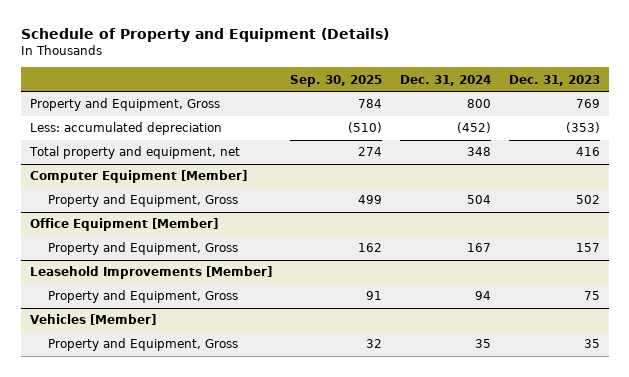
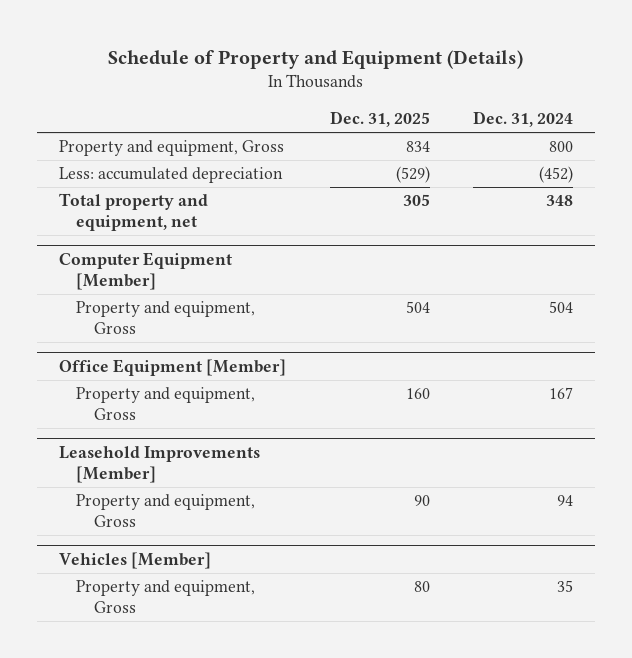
[289,74,382,87] Sep. 30, 2025 -> none
[508,74,600,86] Dec. 31, 2023 -> none
none -> [329,111,430,128] Dec. 31, 2025
[29,98,220,112] Property and Equipment, Gross -> [58,140,284,157] Property and equipment, Gross
[47,194,238,208] Property and Equipment, Gross -> [76,301,256,335] Property and equipment, Gross
[47,242,238,256] Property and Equipment, Gross -> [76,387,256,421] Property and equipment, Gross
[47,290,238,304] Property and Equipment, Gross -> [76,494,256,528] Property and equipment, Gross
[47,338,238,352] Property and Equipment, Gross -> [76,580,256,614] Property and equipment, Gross

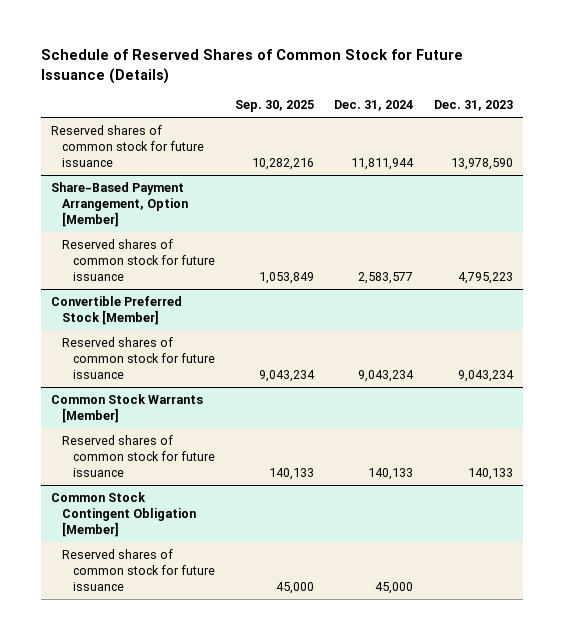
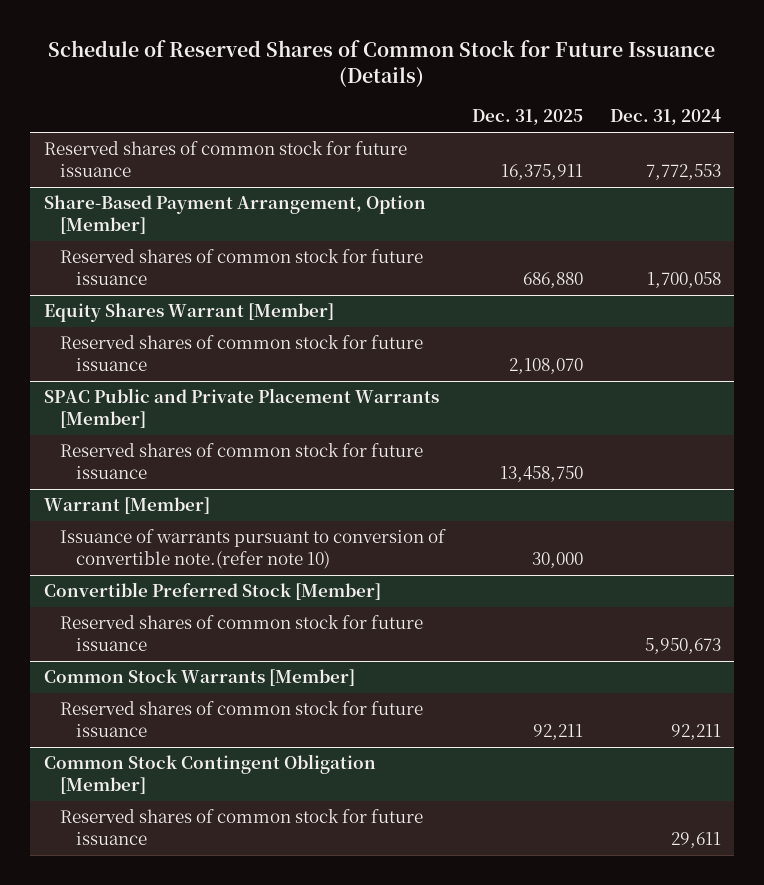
[235,100,315,113] Sep. 30, 2025 -> none
[433,100,513,112] Dec. 31, 2023 -> none
none -> [471,109,583,126] Dec. 31, 2025
[351,158,415,171] 11,811,944 -> [645,164,721,181] 7,772,553
[358,272,414,285] 2,583,577 -> [646,272,721,289] 1,700,058
none -> [43,303,334,323] Equity Shares Warrant [Member]
none -> [59,335,423,372] Reserved shares of common stock for future issuance
none -> [43,388,439,429] SPAC Public and Private Placement Warrants [Member]
none -> [59,443,423,480] Reserved shares of common stock for future issuance
none -> [43,497,210,515] Warrant [Member]
none -> [59,529,446,570] Issuance of warrants pursuant to conversion of convertible note.(refer note 10)
[358,370,415,383] 9,043,234 -> [644,638,721,655] 5,950,673
[368,468,414,481] 140,133 -> [670,724,721,741] 92,211
[375,582,414,595] 45,000 -> [670,832,721,849] 29,611

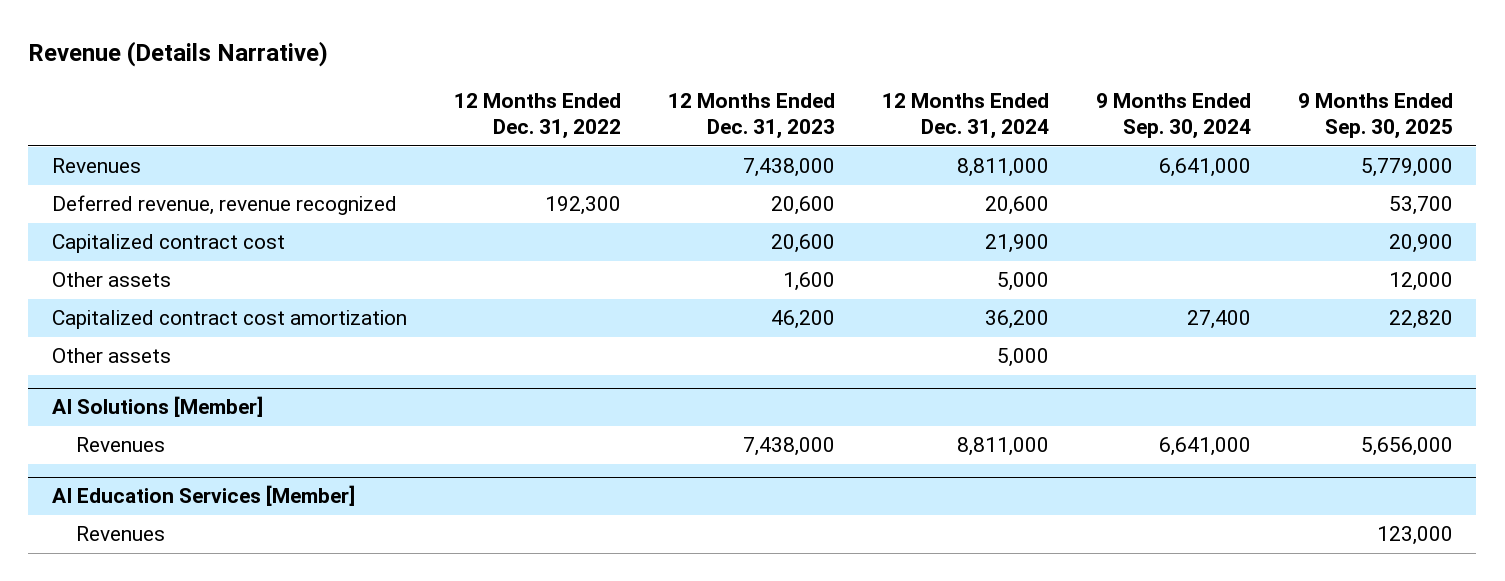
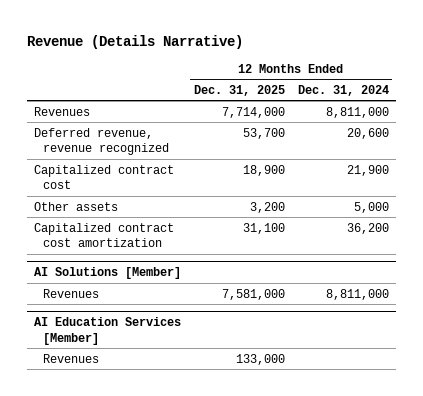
[453,93,621,140] 12 Months Ended Dec. 31, 2022 -> none
[667,93,835,140] 12 Months Ended Dec. 31, 2023 -> none
[1095,93,1251,140] 9 Months Ended Sep. 30, 2024 -> none
[1297,93,1453,140] 9 Months Ended Sep. 30, 2025 -> none
none -> [193,84,285,96] Dec. 31, 2025
[51,348,171,364] Other assets -> none

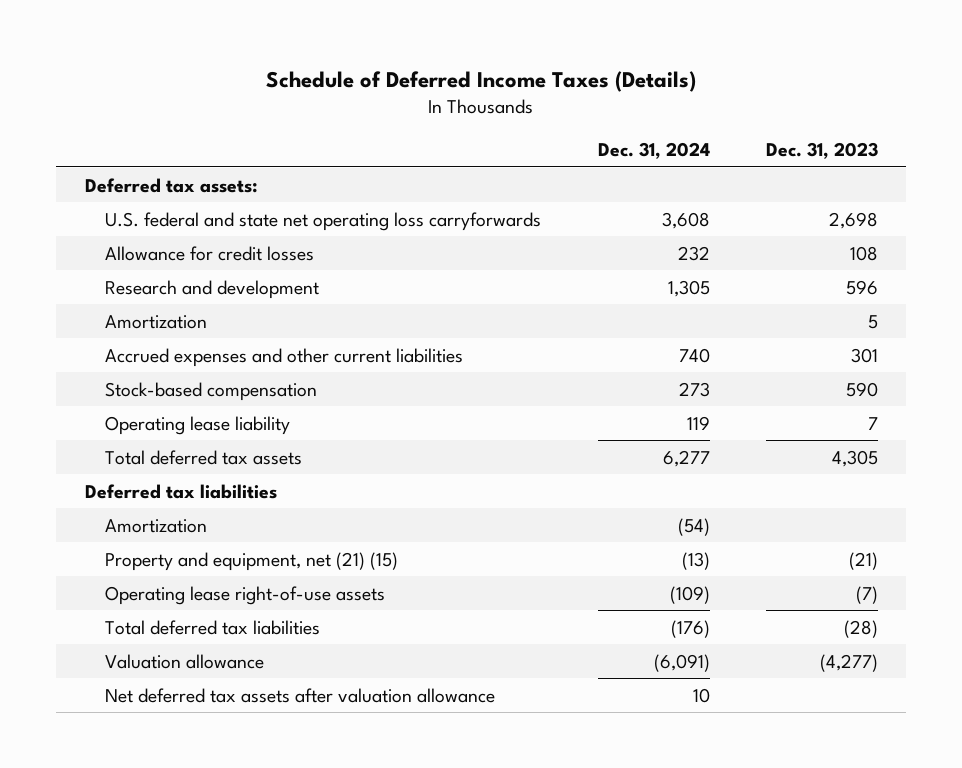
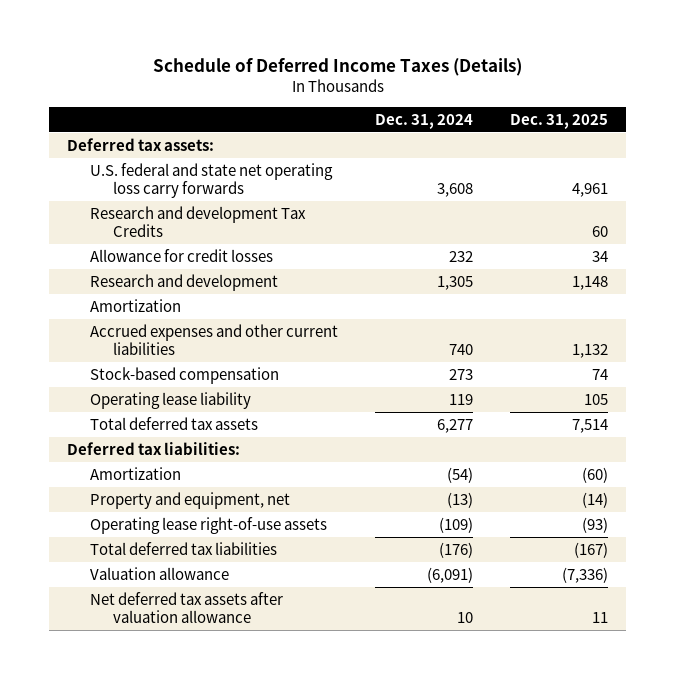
[765,141,878,159] Dec. 31, 2023 -> none
none -> [509,113,608,129] Dec. 31, 2025
[105,211,542,231] U.S. federal and state net operating loss carryforwards -> [90,163,334,199] U.S. federal and state net operating loss carry forwards
none -> [90,206,307,238] Research and development Tax Credits
[84,483,277,499] Deferred tax liabilities -> [67,442,241,456] Deferred tax liabilities:
[105,551,399,571] Property and equipment, net (21) (15) -> [90,492,291,510] Property and equipment, net

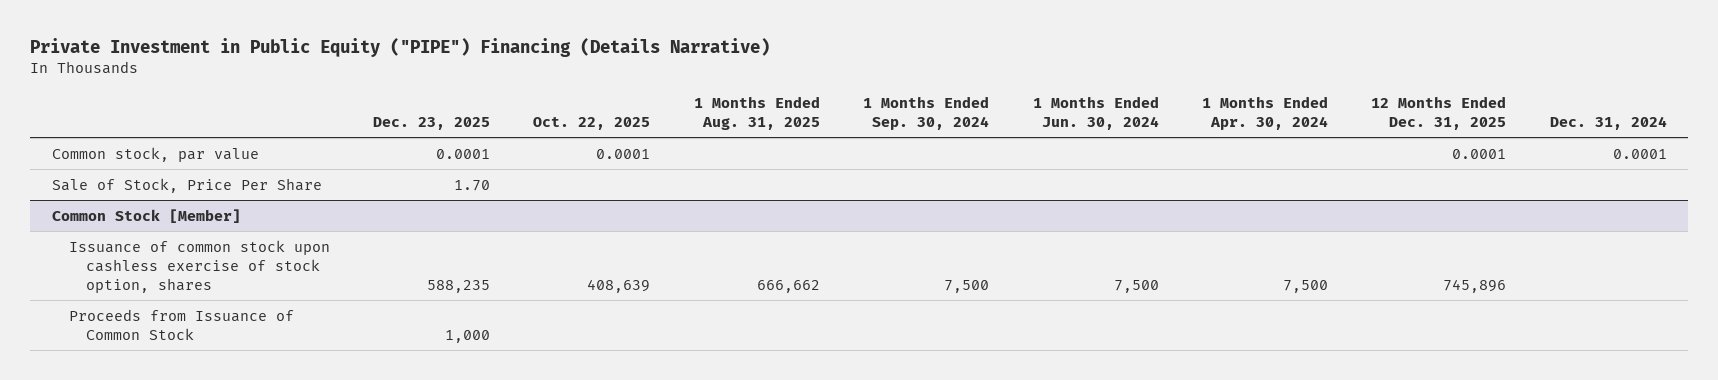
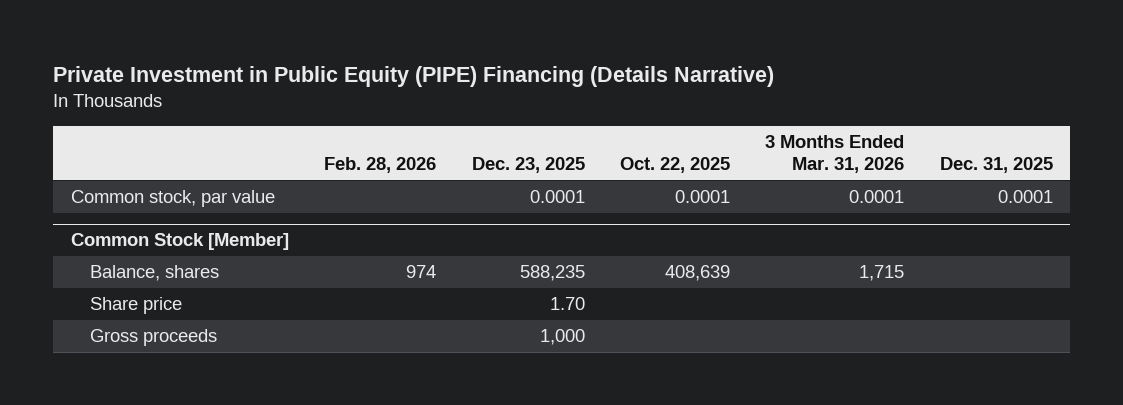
[29,37,770,57] Private Investment in Public Equity ("PIPE") Financing (Details Narrative) -> [53,66,775,88] Private Investment in Public Equity (PIPE) Financing (Details Narrative)
[693,95,820,131] 1 Months Ended Aug. 31, 2025 -> none
[863,95,990,131] 1 Months Ended Sep. 30, 2024 -> none
[1032,95,1159,131] 1 Months Ended Jun. 30, 2024 -> none
[1201,95,1328,131] 1 Months Ended Apr. 30, 2024 -> none
[1371,95,1507,131] 12 Months Ended Dec. 31, 2025 -> none
[1549,116,1667,131] Dec. 31, 2024 -> none
none -> [324,157,437,174] Feb. 28, 2026
none -> [765,134,905,174] 3 Months Ended Mar. 31, 2026
none -> [939,157,1053,174] Dec. 31, 2025
[51,177,322,193] Sale of Stock, Price Per Share -> none
[68,239,330,293] Issuance of common stock upon cashless exercise of stock option, shares -> [90,265,220,282] Balance, shares
none -> [90,297,183,315] Share price
[68,308,294,340] Proceeds from Issuance of Common Stock -> [90,329,218,347] Gross proceeds

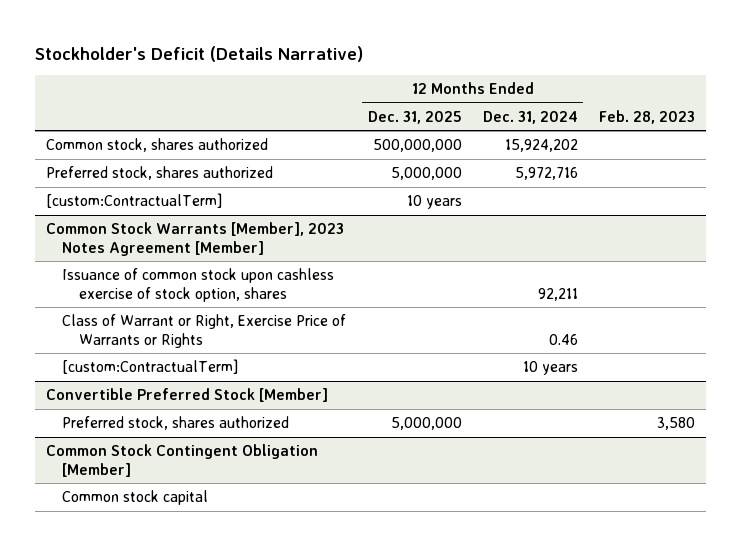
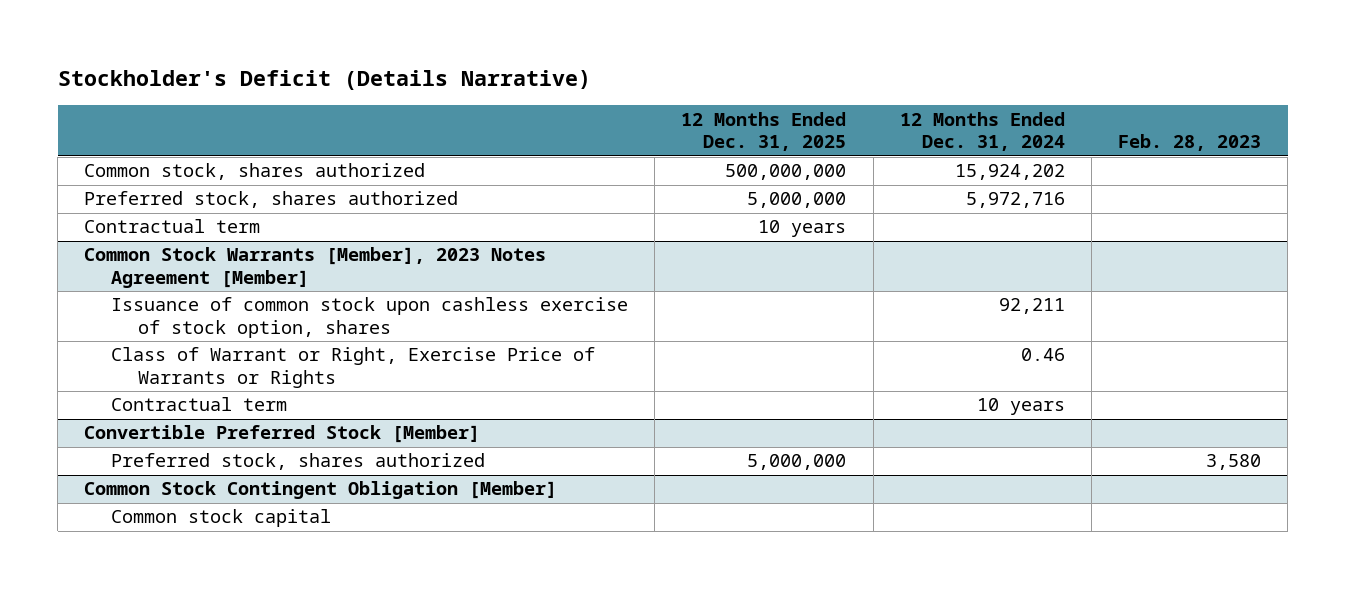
[45,193,222,209] [custom:ContractualTerm] -> [84,219,261,234] Contractual term
[62,359,239,375] [custom:ContractualTerm] -> [111,397,288,412] Contractual term

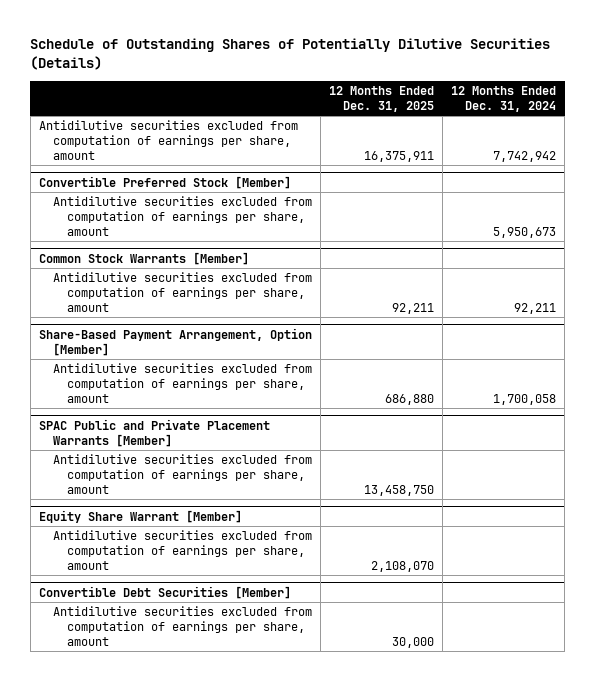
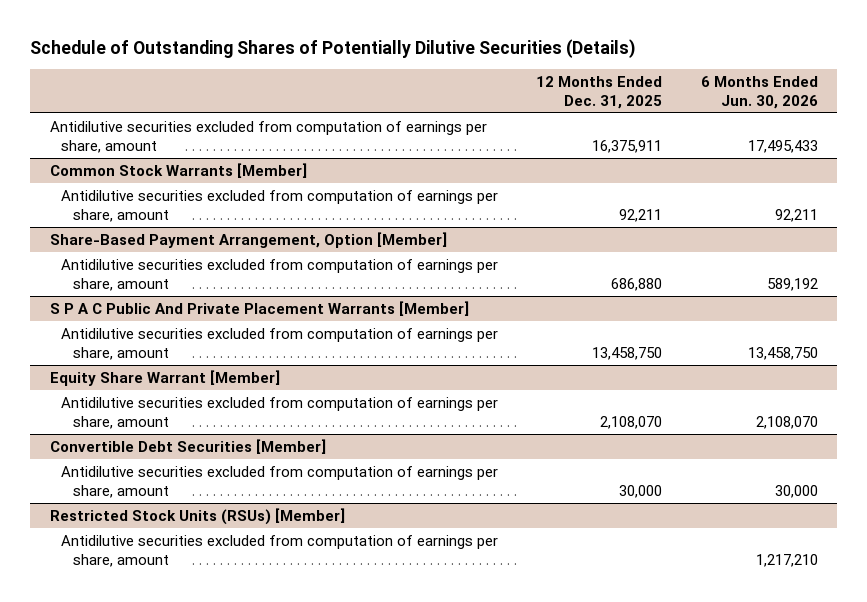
[451,85,557,112] 12 Months Ended Dec. 31, 2024 -> none
none -> [700,76,818,109] 6 Months Ended Jun. 30, 2026
[38,175,291,189] Convertible Preferred Stock [Member] -> none
[53,196,313,236] Antidilutive securities excluded from computation of earnings per share, amount -> none
[38,418,270,447] SPAC Public and Private Placement Warrants [Member] -> [49,300,469,316] S P A C Public And Private Placement Warrants [Member]
none -> [49,507,345,525] Restricted Stock Units (RSUs) [Member]
none -> [61,534,499,567] Antidilutive securities excluded from computation of earnings per share, amount

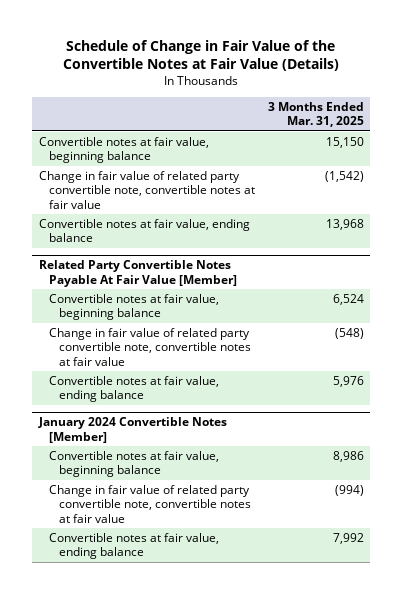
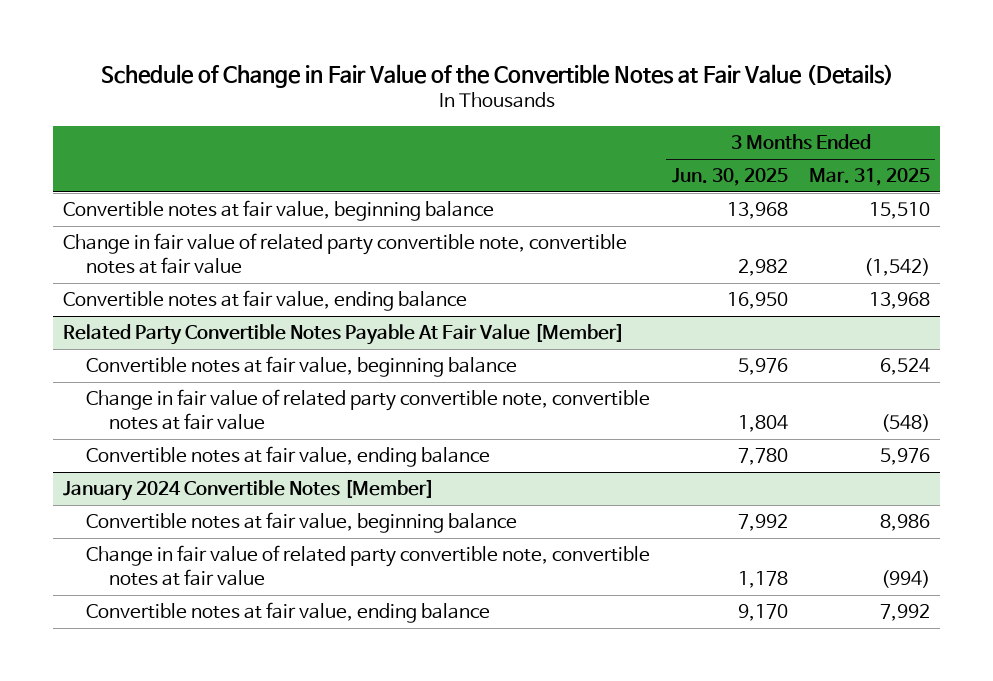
none -> [671,168,788,187] Jun. 30, 2025
[325,136,364,148] 15,150 -> [868,202,930,220] 15,510

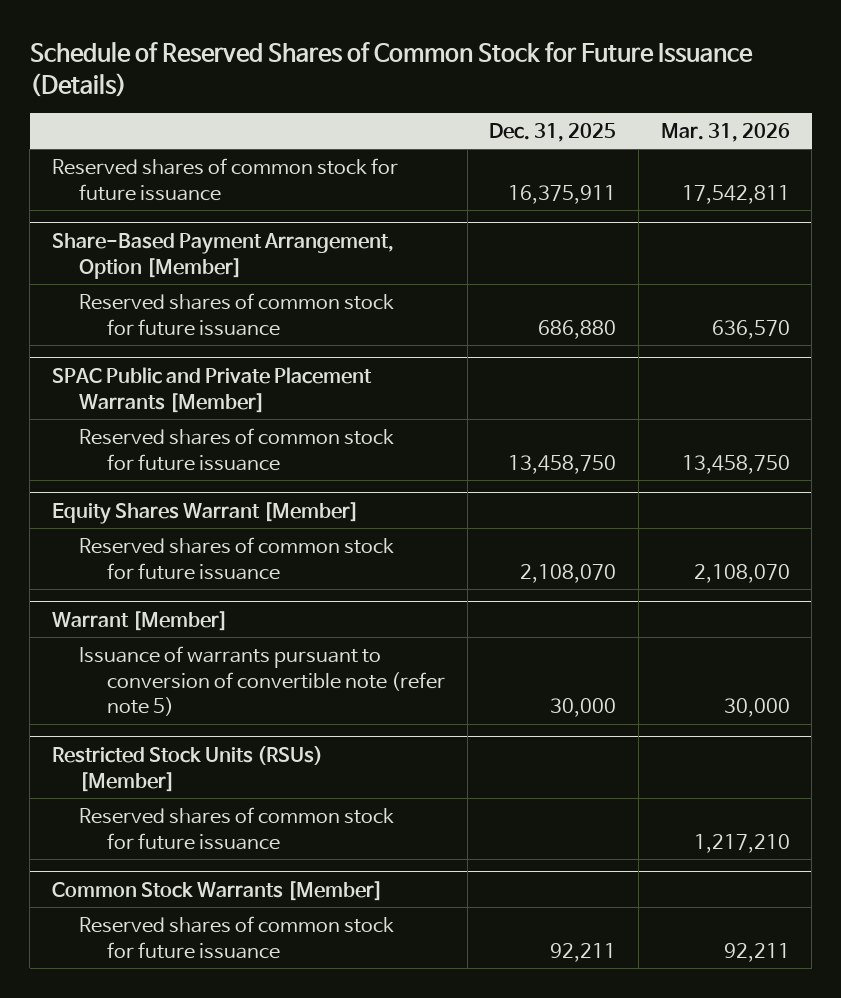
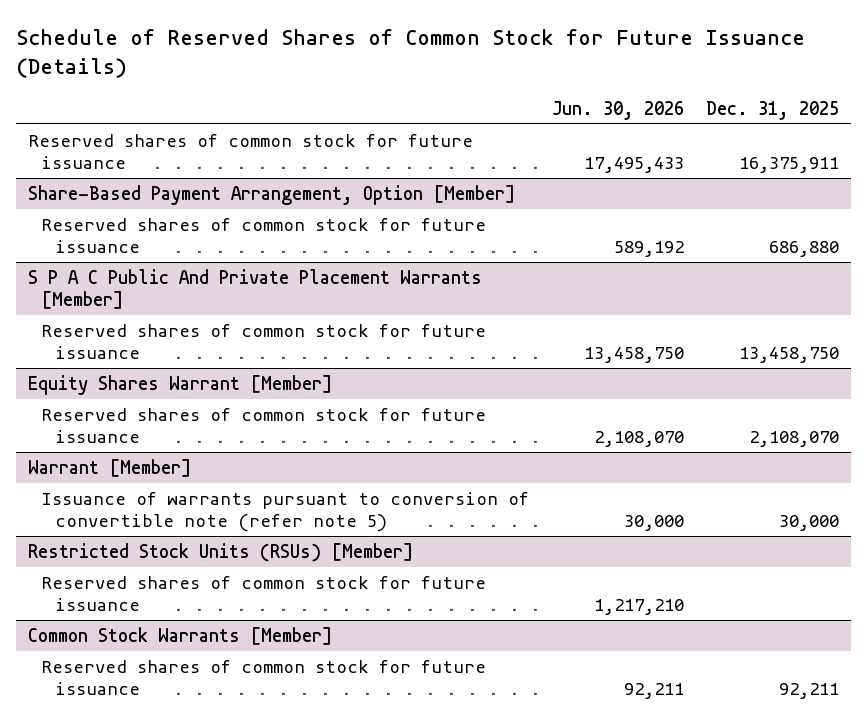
[660,122,790,142] Mar. 31, 2026 -> none
none -> [551,100,684,120] Jun. 30, 2026
[51,366,372,413] SPAC Public and Private Placement Warrants [Member] -> [27,268,482,309] S P A C Public And Private Placement Warrants [Member]

